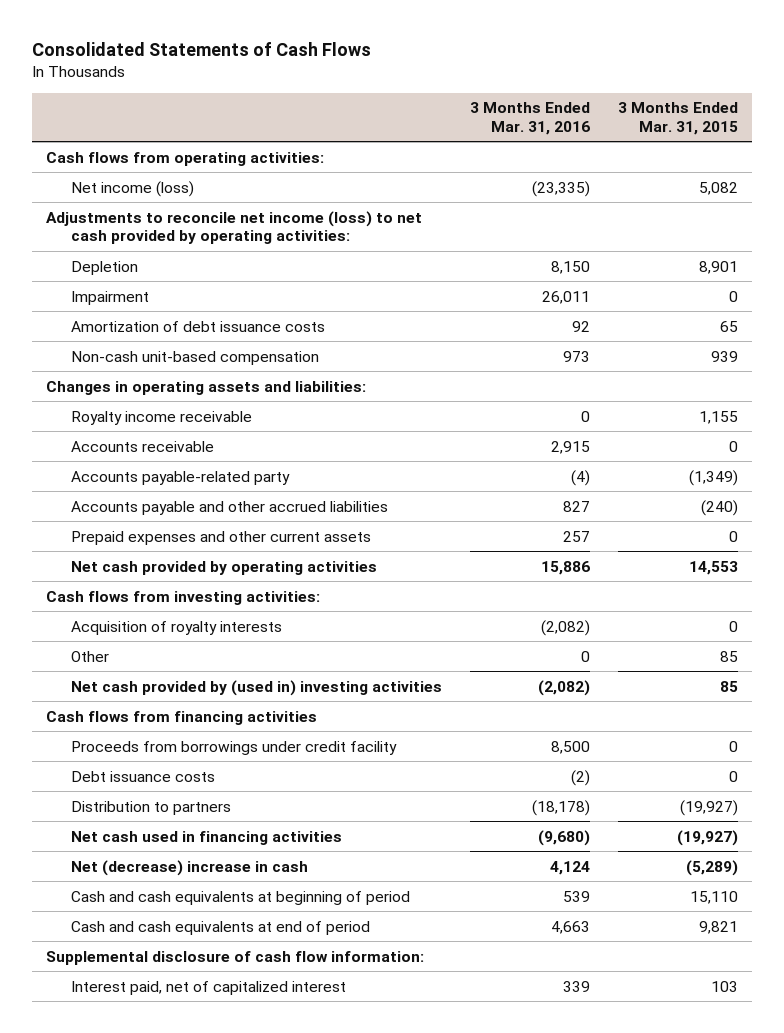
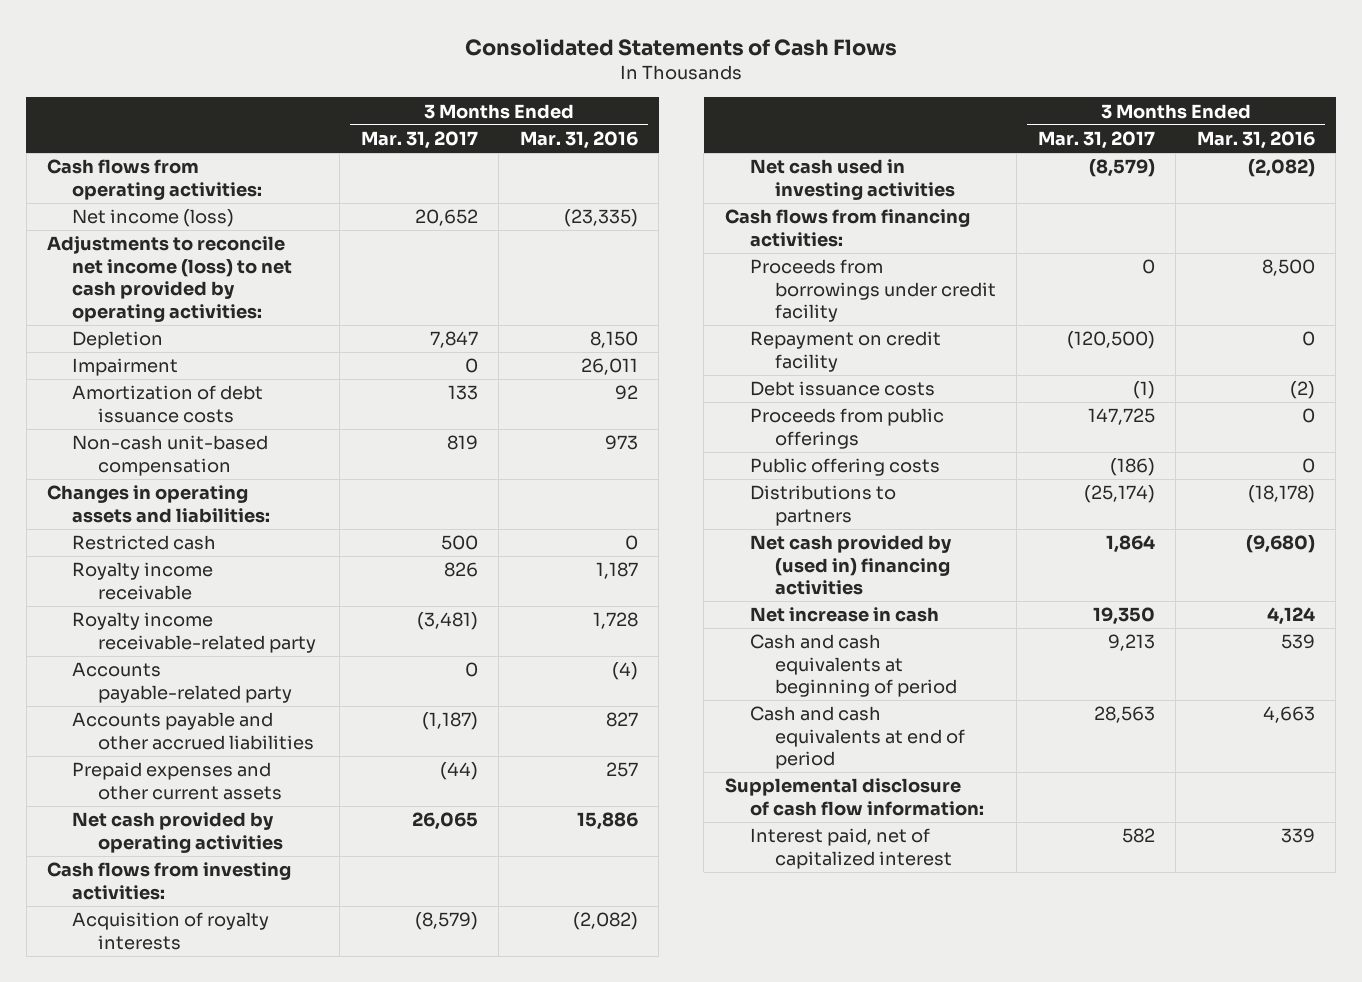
[618,102,739,135] 3 Months Ended Mar. 31, 2015 -> none
none -> [360,130,478,149] Mar. 31, 2017
[70,440,214,452] Accounts receivable -> none
none -> [72,535,217,551] Restricted cash
[581,410,591,422] 0 -> [595,562,638,580] 1,187
none -> [72,612,316,653] Royalty income receivable-related party
[70,650,109,662] Other -> none
[70,679,442,696] Net cash provided by (used in) investing activities -> [749,159,955,200] Net cash used in investing activities
[46,710,318,725] Cash flows from financing activities -> [724,209,970,247] Cash flows from financing activities:
none -> [749,331,941,372] Repayment on credit facility
none -> [749,408,944,449] Proceeds from public offerings
none -> [749,458,940,477] Public offering costs
[70,800,231,815] Distribution to partners -> [749,485,896,526] Distributions to partners
[70,830,342,845] Net cash used in financing activities -> [749,535,952,596] Net cash provided by (used in) financing activities
[70,859,308,876] Net (decrease) increase in cash -> [749,607,939,623] Net increase in cash

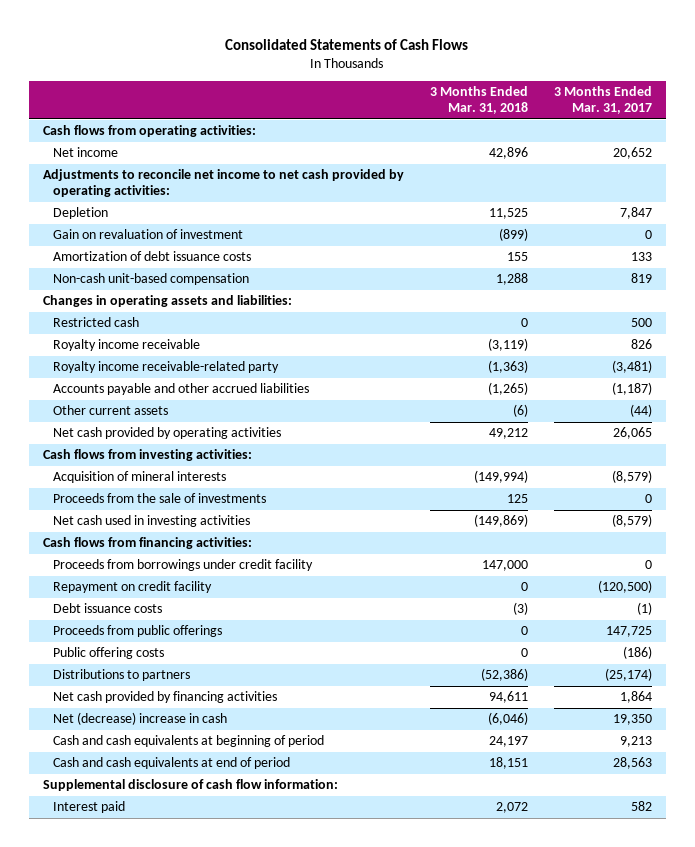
[519,130,638,149] Mar. 31, 2016 -> none
none -> [429,86,528,115] 3 Months Ended Mar. 31, 2018
[72,209,235,228] Net income (loss) -> [52,147,118,158] Net income
[47,236,293,322] Adjustments to reconcile net income (loss) to net cash provided by operating activities: -> [42,169,404,198] Adjustments to reconcile net income to net cash provided by operating activities:
[72,358,179,377] Impairment -> none
none -> [52,229,243,240] Gain on revaluation of investment
[72,662,292,703] Accounts payable-related party -> none
[72,762,282,800] Prepaid expenses and other current assets -> [52,405,168,416] Other current assets
[72,912,270,950] Acquisition of royalty interests -> [52,471,226,484] Acquisition of mineral interests
none -> [52,493,266,504] Proceeds from the sale of investments
[749,535,952,596] Net cash provided by (used in) financing activities -> [52,691,277,704] Net cash provided by financing activities
[749,607,939,623] Net increase in cash -> [52,712,227,726] Net (decrease) increase in cash
[749,828,952,869] Interest paid, net of capitalized interest -> [52,801,125,814] Interest paid

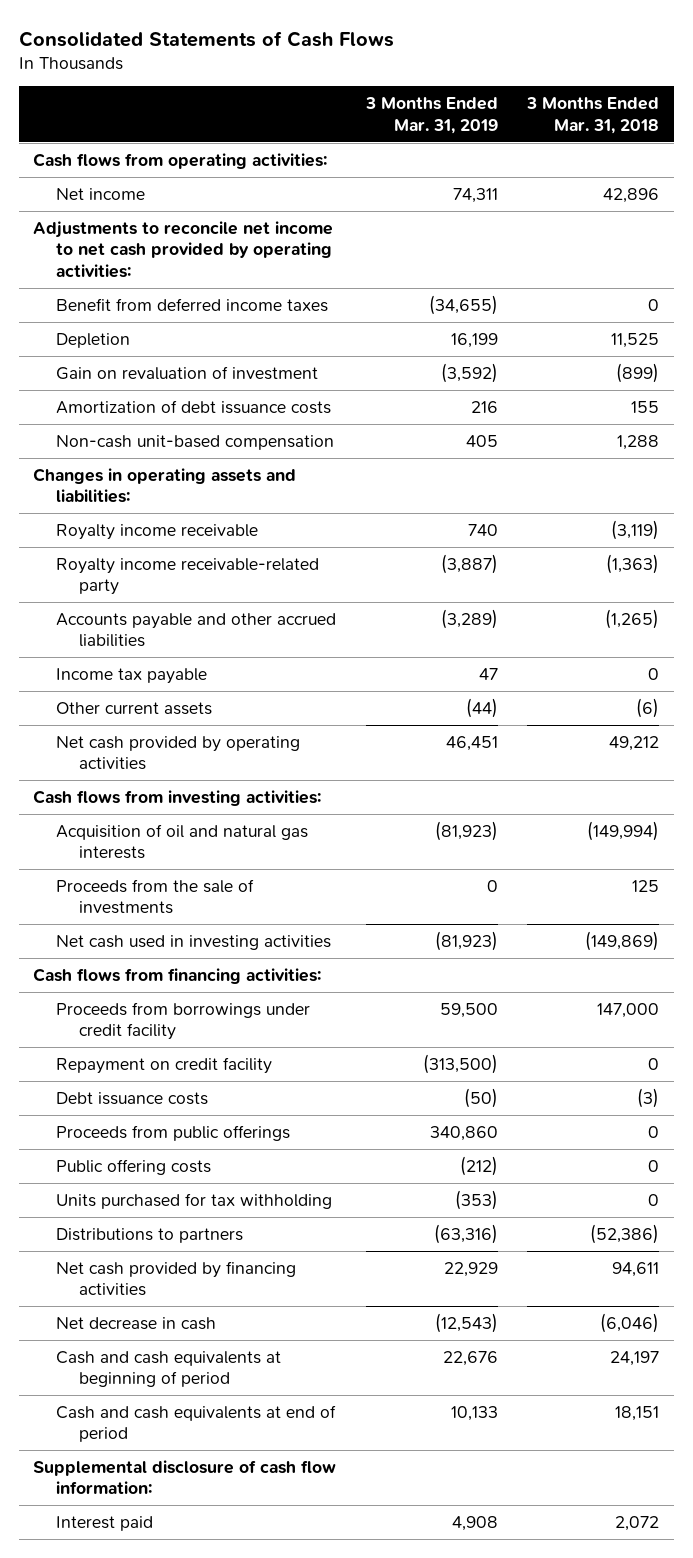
[554,86,653,115] 3 Months Ended Mar. 31, 2017 -> none
none -> [364,97,498,134] 3 Months Ended Mar. 31, 2019
none -> [55,297,328,312] Benefit from deferred income taxes
[52,317,139,328] Restricted cash -> none
none -> [55,667,207,684] Income tax payable
[52,471,226,484] Acquisition of mineral interests -> [55,823,308,860] Acquisition of oil and natural gas interests
none -> [55,1192,332,1209] Units purchased for tax withholding
[52,712,227,726] Net (decrease) increase in cash -> [55,1316,216,1330] Net decrease in cash

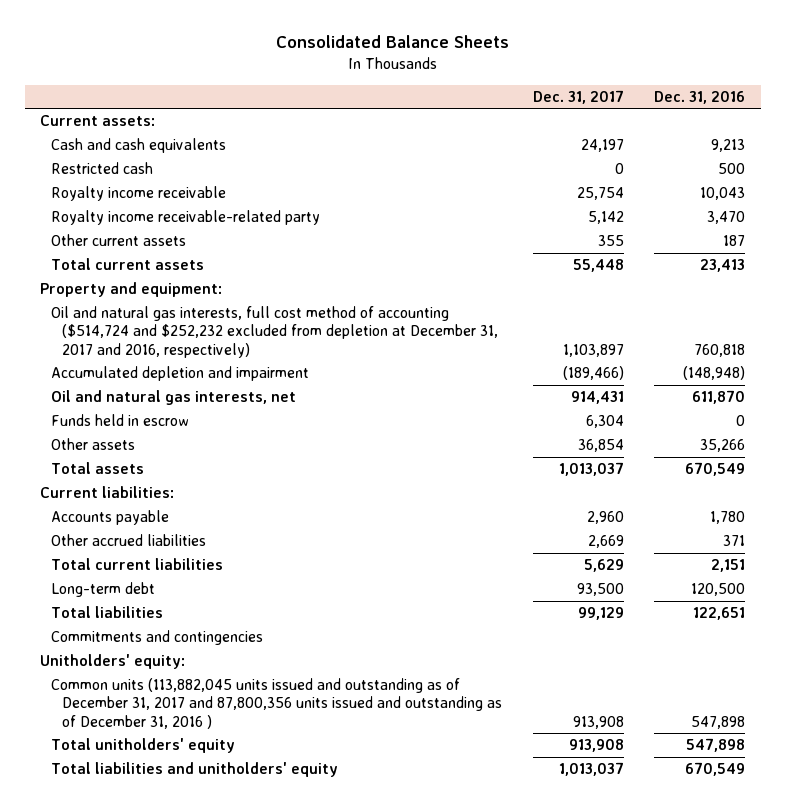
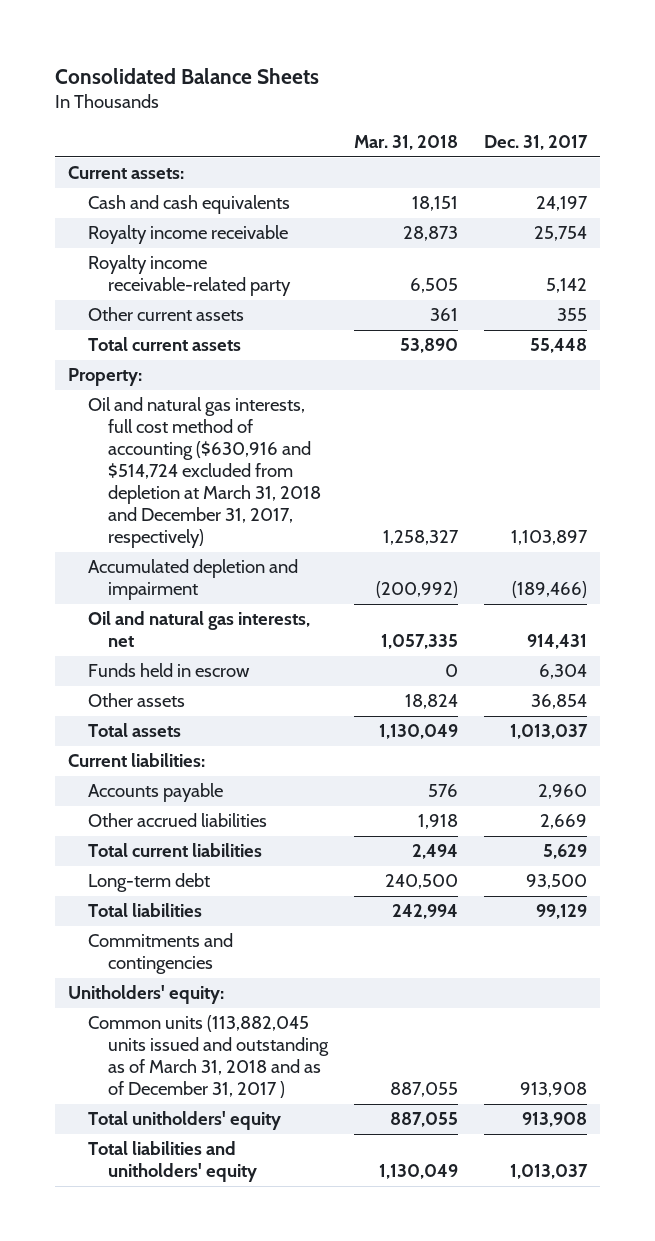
[654,90,746,104] Dec. 31, 2016 -> none
none -> [353,135,458,151] Mar. 31, 2018
[51,162,154,175] Restricted cash -> none
[39,282,222,298] Property and equipment: -> [67,368,142,387] Property:
[51,306,499,358] Oil and natural gas interests, full cost method of accounting ($514,724 and $252,232 excluded from depletion at December 31, 2017 and 2016, respectively) -> [87,397,321,549] Oil and natural gas interests, full cost method of accounting ($630,916 and $514,724 excluded from depletion at March 31, 2018 and December 31, 2017, respectively)
[51,678,503,729] Common units (113,882,045 units issued and outstanding as of December 31, 2017 and 87,800,356 units issued and outstanding as of December 31, 2016 ) -> [87,1015,329,1099] Common units (113,882,045 units issued and outstanding as of March 31, 2018 and as of December 31, 2017 )

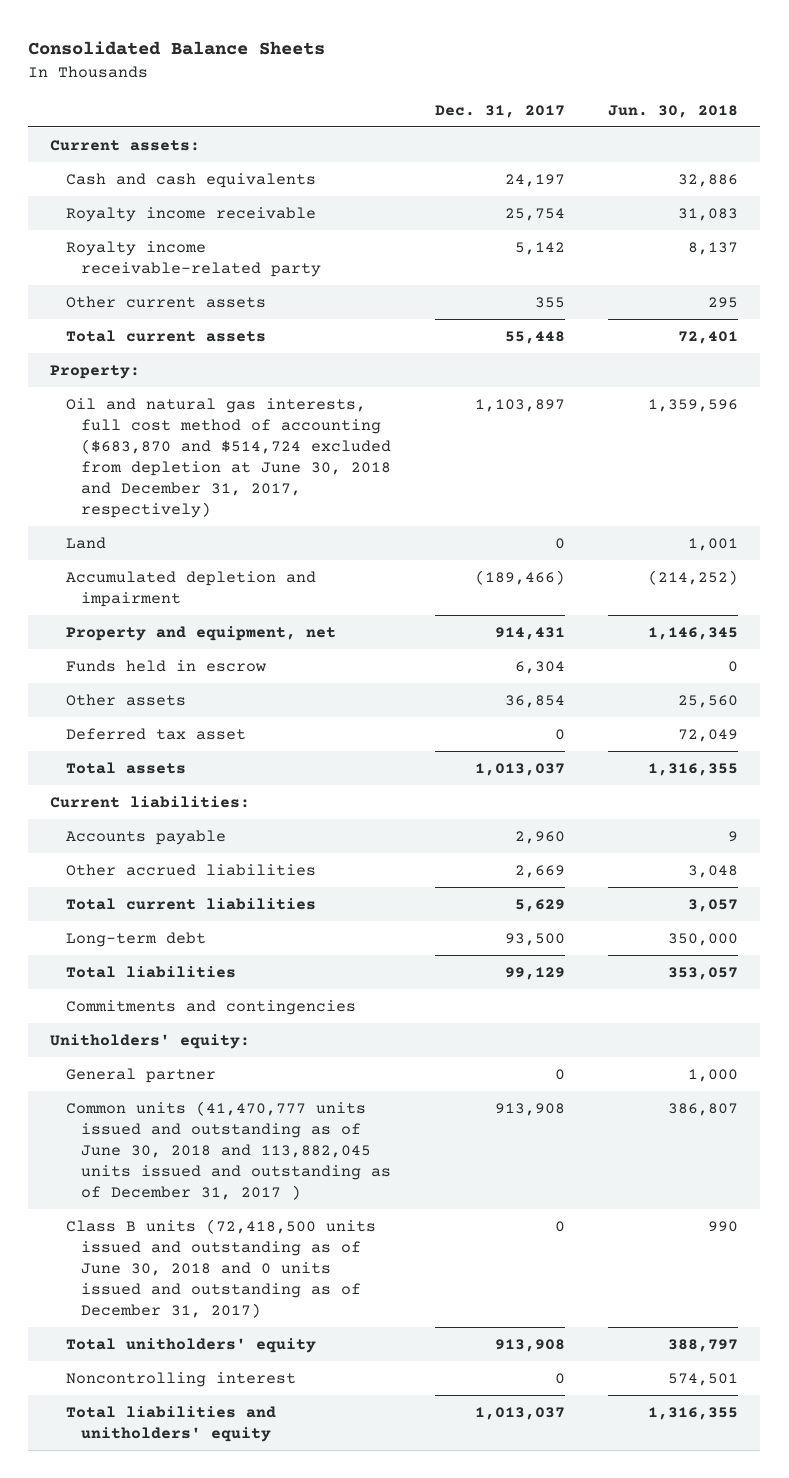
[353,135,458,151] Mar. 31, 2018 -> none
none -> [608,104,739,118] Jun. 30, 2018
[87,397,321,549] Oil and natural gas interests, full cost method of accounting ($630,916 and $514,724 excluded from depletion at March 31, 2018 and December 31, 2017, respectively) -> [65,397,391,519] Oil and natural gas interests, full cost method of accounting ($683,870 and $514,724 excluded from depletion at June 30, 2018 and December 31, 2017, respectively)
none -> [65,536,106,549] Land
[87,611,310,648] Oil and natural gas interests, net -> [65,625,336,641] Property and equipment, net
none -> [65,727,246,740] Deferred tax asset
none -> [65,1067,216,1083] General partner
[87,1015,329,1099] Common units (113,882,045 units issued and outstanding as of March 31, 2018 and as of December 31, 2017 ) -> [65,1100,391,1201] Common units (41,470,777 units issued and outstanding as of June 30, 2018 and 113,882,045 units issued and outstanding as of December 31, 2017 )
none -> [65,1218,376,1319] Class B units (72,418,500 units issued and outstanding as of June 30, 2018 and 0 units issued and outstanding as of December 31, 2017)
none -> [65,1371,296,1387] Noncontrolling interest

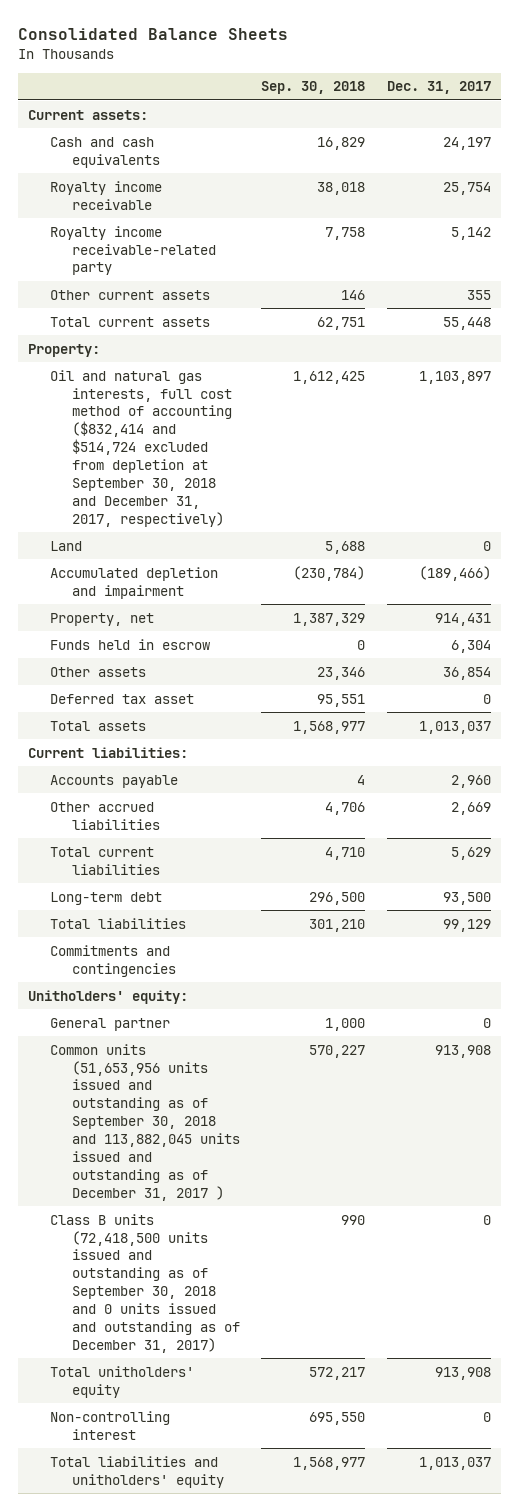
[608,104,739,118] Jun. 30, 2018 -> none
none -> [261,81,366,95] Sep. 30, 2018
[65,397,391,519] Oil and natural gas interests, full cost method of accounting ($683,870 and $514,724 excluded from depletion at June 30, 2018 and December 31, 2017, respectively) -> [50,369,232,527] Oil and natural gas interests, full cost method of accounting ($832,414 and $514,724 excluded from depletion at September 30, 2018 and December 31, 2017, respectively)
[65,625,336,641] Property and equipment, net -> [50,612,155,626] Property, net
[65,1100,391,1201] Common units (41,470,777 units issued and outstanding as of June 30, 2018 and 113,882,045 units issued and outstanding as of December 31, 2017 ) -> [50,1043,240,1201] Common units (51,653,956 units issued and outstanding as of September 30, 2018 and 113,882,045 units issued and outstanding as of December 31, 2017 )
[65,1218,376,1319] Class B units (72,418,500 units issued and outstanding as of June 30, 2018 and 0 units issued and outstanding as of December 31, 2017) -> [50,1213,240,1353] Class B units (72,418,500 units issued and outstanding as of September 30, 2018 and 0 units issued and outstanding as of December 31, 2017)
[65,1371,296,1387] Noncontrolling interest -> [50,1410,171,1440] Non-controlling interest

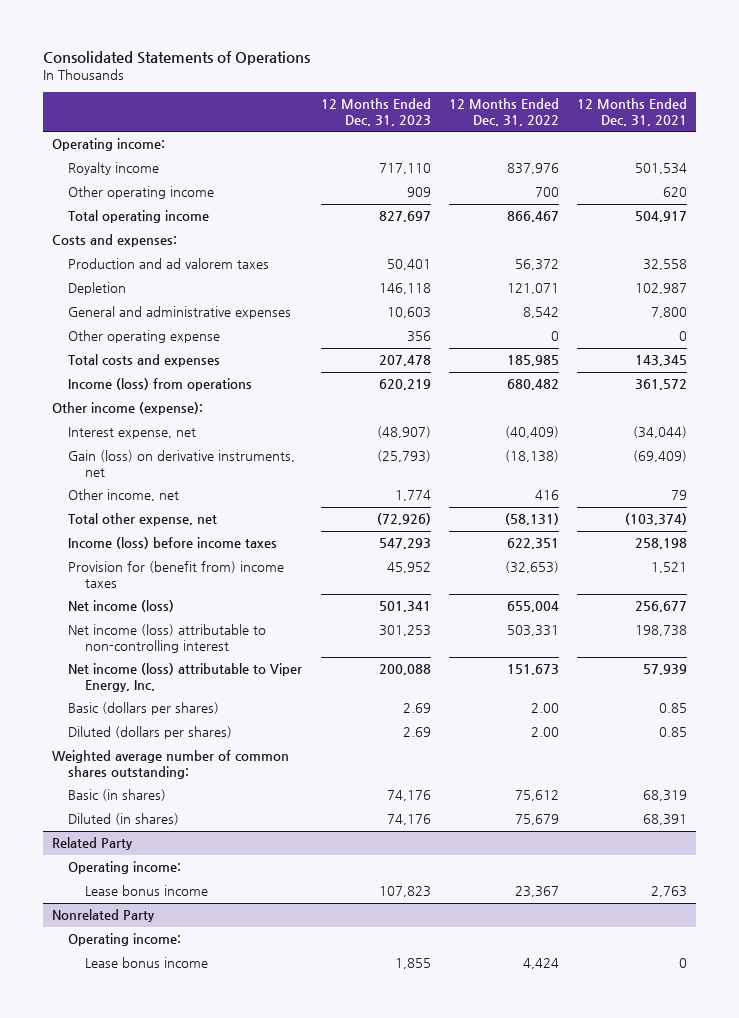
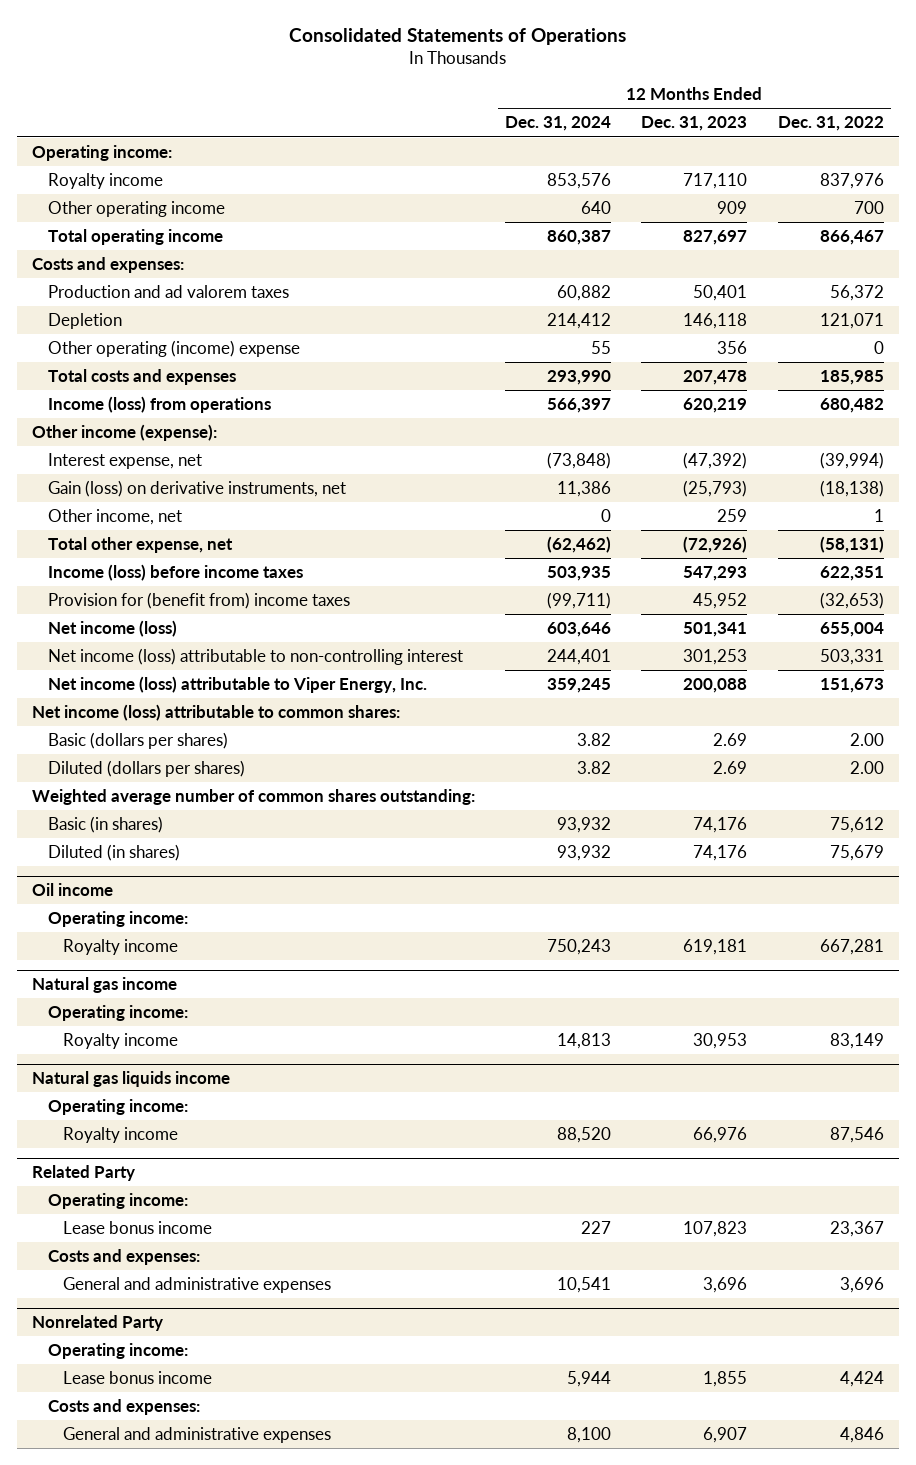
[577,98,688,126] 12 Months Ended Dec. 31, 2021 -> none
none -> [505,116,612,132] Dec. 31, 2024
[68,306,292,320] General and administrative expenses -> none
[68,330,221,344] Other operating expense -> [47,339,300,357] Other operating (income) expense
[376,426,431,439] (48,907) -> [683,451,748,469] (47,392)
[504,426,559,439] (40,409) -> [819,451,884,469] (39,994)
[394,490,431,502] 1,774 -> [717,508,748,522] 259
[534,490,559,501] 416 -> [873,508,884,522] 1
none -> [31,703,400,721] Net income (loss) attributable to common shares:
none -> [31,883,113,897] Oil income
none -> [47,910,188,927] Operating income:
none -> [63,938,179,955] Royalty income
none -> [31,977,177,994] Natural gas income
none -> [47,1004,188,1021] Operating income:
none -> [63,1032,179,1049] Royalty income
none -> [31,1071,230,1088] Natural gas liquids income
none -> [47,1098,188,1115] Operating income:
none -> [63,1126,179,1143] Royalty income
none -> [47,1248,200,1265] Costs and expenses:
none -> [63,1276,332,1293] General and administrative expenses
none -> [47,1398,200,1415] Costs and expenses:
none -> [63,1426,332,1443] General and administrative expenses

